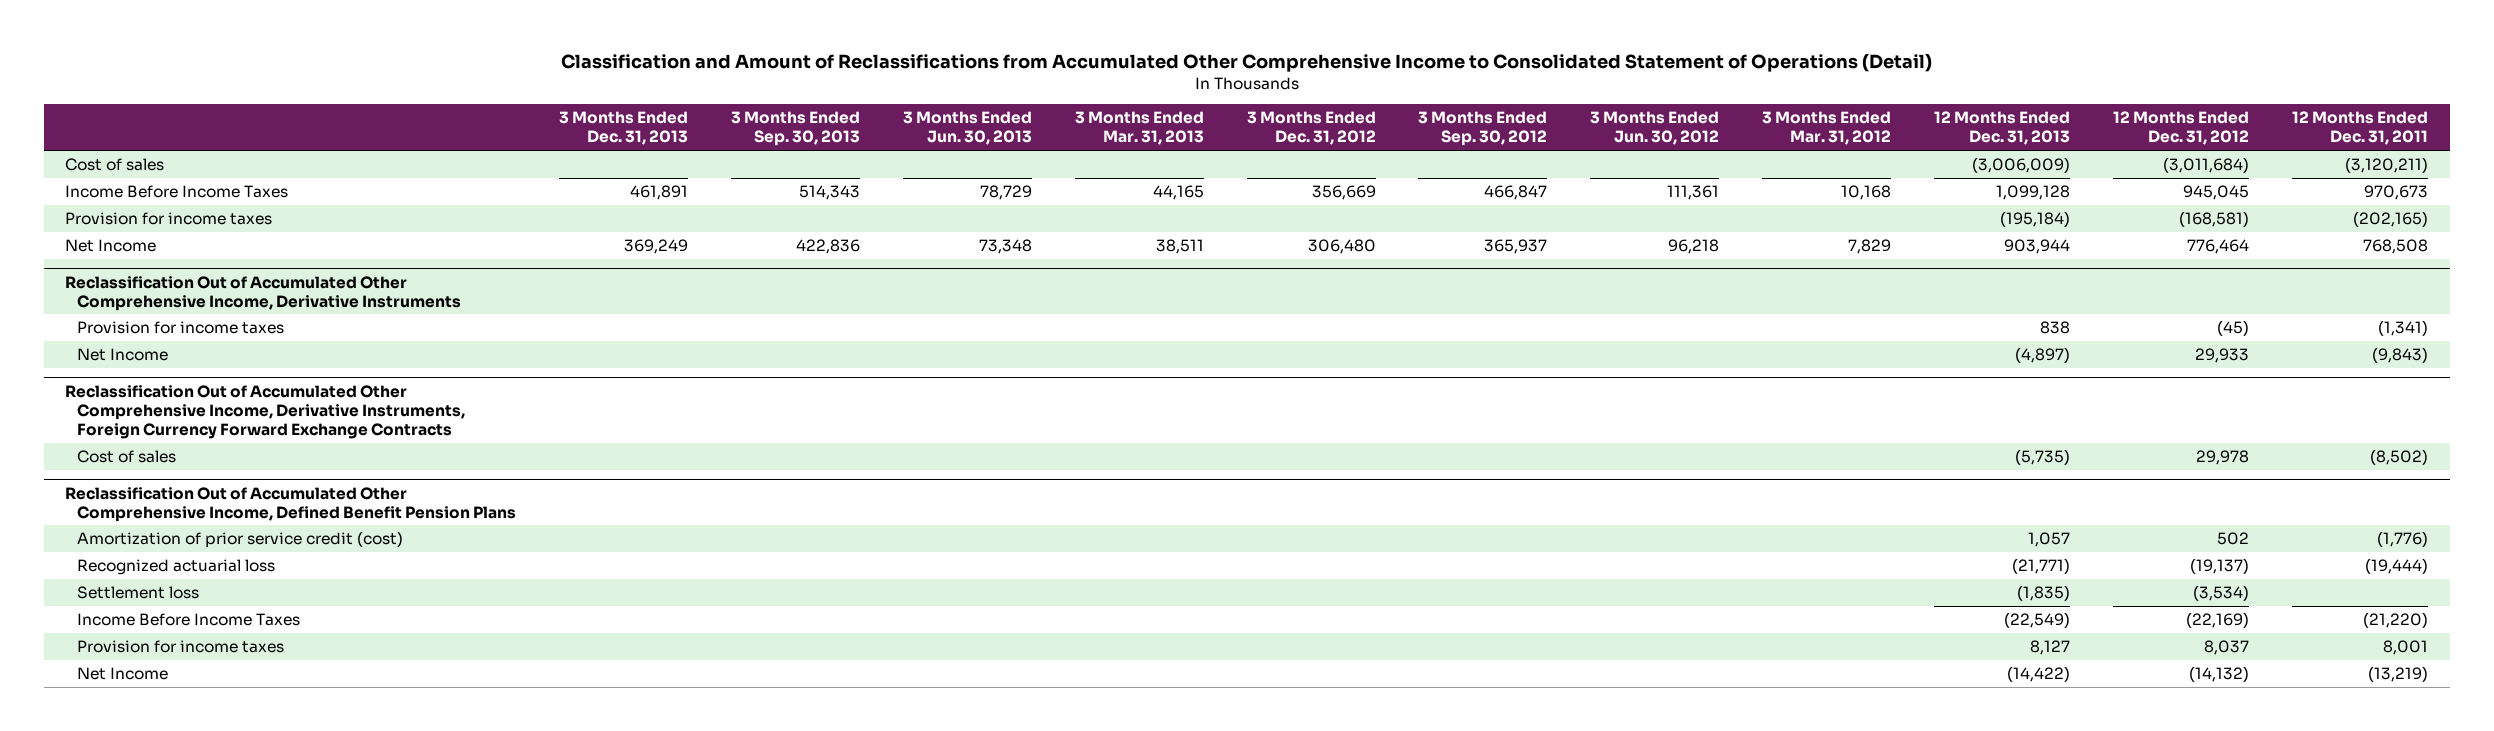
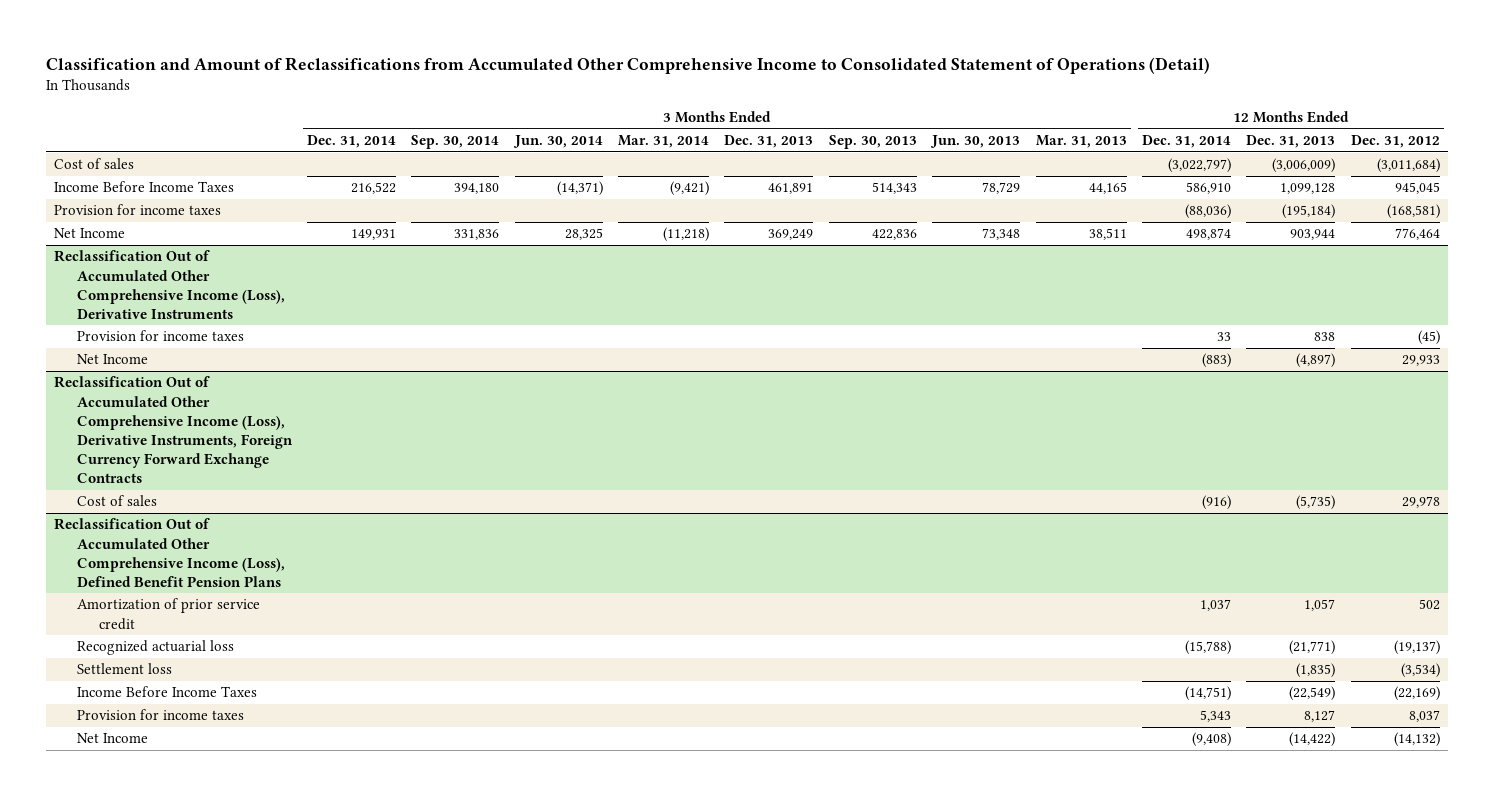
[1246,111,1376,146] 3 Months Ended Dec. 31, 2012 -> none
[1418,111,1548,147] 3 Months Ended Sep. 30, 2012 -> none
[1590,111,1720,146] 3 Months Ended Jun. 30, 2012 -> none
[1762,111,1892,146] 3 Months Ended Mar. 31, 2012 -> none
[2292,111,2429,146] 12 Months Ended Dec. 31, 2011 -> none
none -> [306,134,396,148] Dec. 31, 2014
none -> [411,134,500,149] Sep. 30, 2014
none -> [512,134,603,148] Jun. 30, 2014
none -> [618,134,710,148] Mar. 31, 2014
none -> [1142,134,1232,148] Dec. 31, 2014
[65,275,461,311] Reclassification Out of Accumulated Other Comprehensive Income, Derivative Instruments -> [54,250,285,319] Reclassification Out of Accumulated Other Comprehensive Income (Loss), Derivative Instruments
[65,384,465,439] Reclassification Out of Accumulated Other Comprehensive Income, Derivative Instruments, Foreign Currency Forward Exchange Contracts -> [54,376,293,484] Reclassification Out of Accumulated Other Comprehensive Income (Loss), Derivative Instruments, Foreign Currency Forward Exchange Contracts
[65,486,516,522] Reclassification Out of Accumulated Other Comprehensive Income, Defined Benefit Pension Plans -> [54,518,285,587] Reclassification Out of Accumulated Other Comprehensive Income (Loss), Defined Benefit Pension Plans
[76,531,403,549] Amortization of prior service credit (cost) -> [76,598,260,630] Amortization of prior service credit

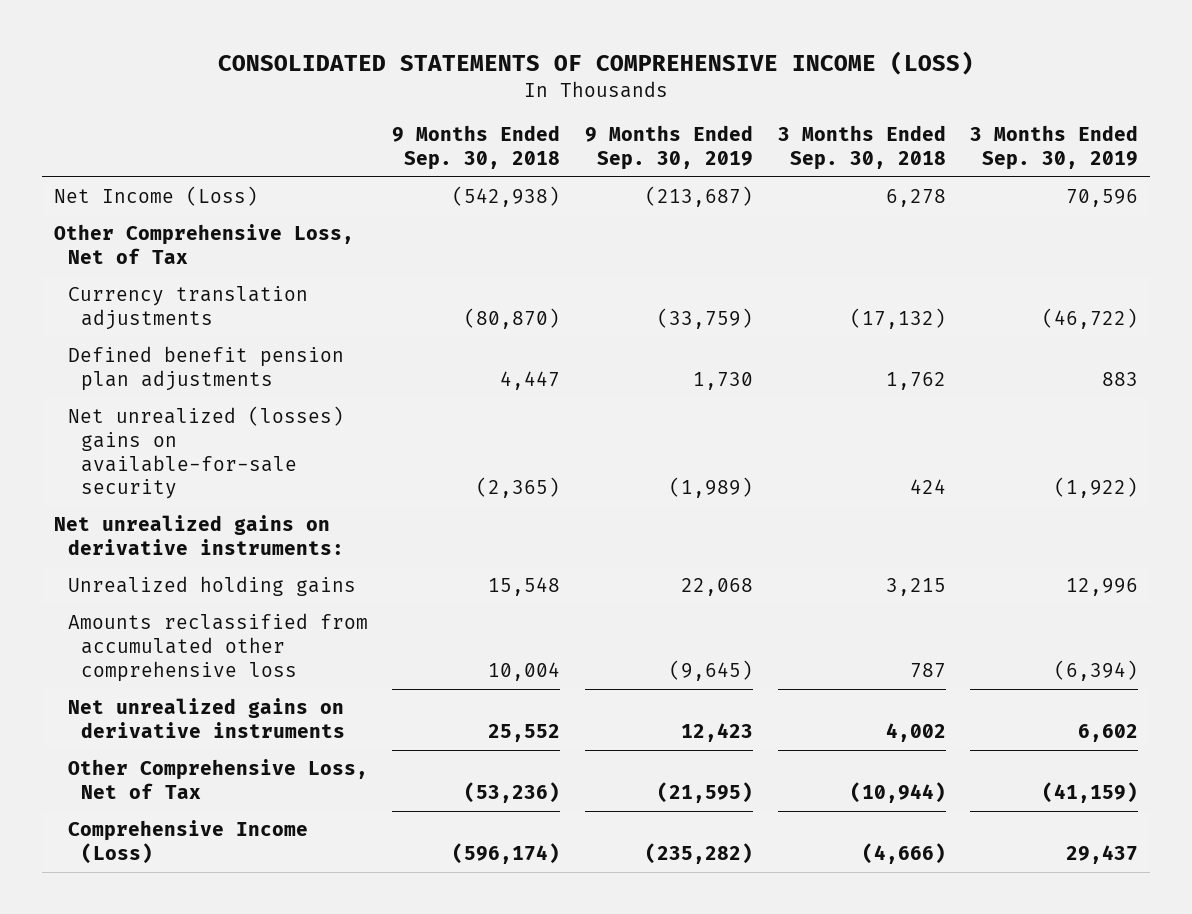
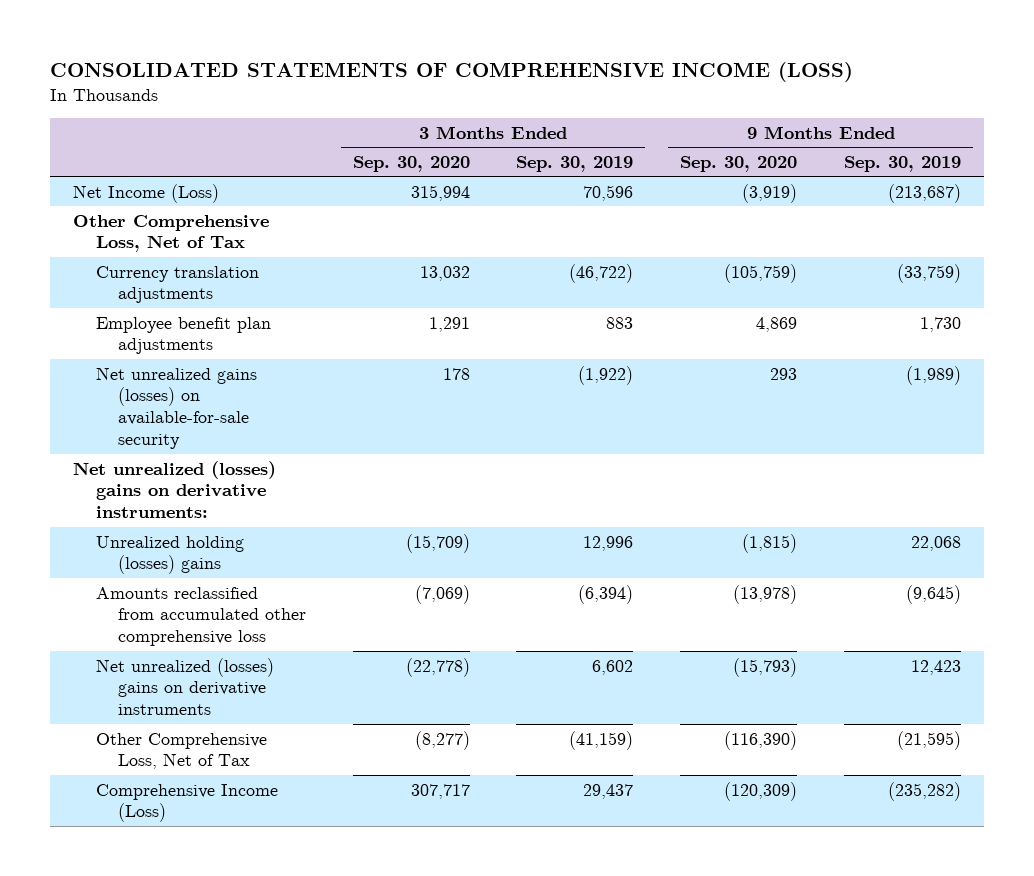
[392,125,561,171] 9 Months Ended Sep. 30, 2018 -> none
[777,125,946,171] 3 Months Ended Sep. 30, 2018 -> none
none -> [352,155,470,172] Sep. 30, 2020
none -> [680,155,798,172] Sep. 30, 2020
[67,346,344,391] Defined benefit pension plan adjustments -> [95,316,271,355] Employee benefit plan adjustments
[67,406,344,500] Net unrealized (losses) gains on available-for-sale security -> [95,366,257,450] Net unrealized gains (losses) on available-for-sale security
[54,515,344,555] Net unrealized gains on derivative instruments: -> [73,460,277,519] Net unrealized (losses) gains on derivative instruments:
[67,576,356,597] Unrealized holding gains -> [95,535,244,575] Unrealized holding (losses) gains
[67,698,346,738] Net unrealized gains on derivative instruments -> [95,657,274,716] Net unrealized (losses) gains on derivative instruments

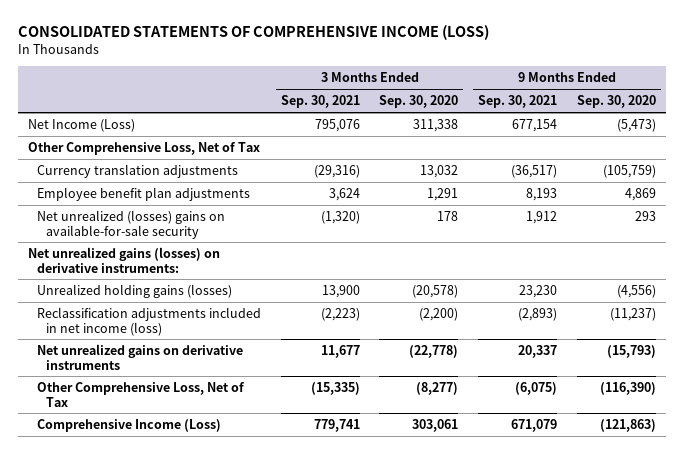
[516,155,634,172] Sep. 30, 2019 -> none
[843,155,961,172] Sep. 30, 2019 -> none
none -> [280,95,360,109] Sep. 30, 2021
none -> [478,95,558,109] Sep. 30, 2021
[410,184,470,201] 315,994 -> [413,118,459,132] 311,338
[742,183,798,203] (3,919) -> [616,118,656,132] (5,473)
[95,586,306,647] Amounts reclassified from accumulated other comprehensive loss -> none
[95,366,257,450] Net unrealized gains (losses) on available-for-sale security -> [37,209,226,239] Net unrealized (losses) gains on available-for-sale security
[73,460,277,519] Net unrealized (losses) gains on derivative instruments: -> [27,246,220,273] Net unrealized gains (losses) on derivative instruments:
[95,535,244,575] Unrealized holding (losses) gains -> [37,283,233,298] Unrealized holding gains (losses)
[405,533,470,553] (15,709) -> [412,284,459,298] (20,578)
[742,533,798,553] (1,815) -> [616,284,656,298] (4,556)
none -> [37,306,262,336] Reclassification adjustments included in net income (loss)
[95,657,274,716] Net unrealized (losses) gains on derivative instruments -> [37,343,244,370] Net unrealized gains on derivative instruments
[410,783,470,799] 307,717 -> [412,418,459,432] 303,061
[724,781,798,801] (120,309) -> [599,418,656,432] (121,863)

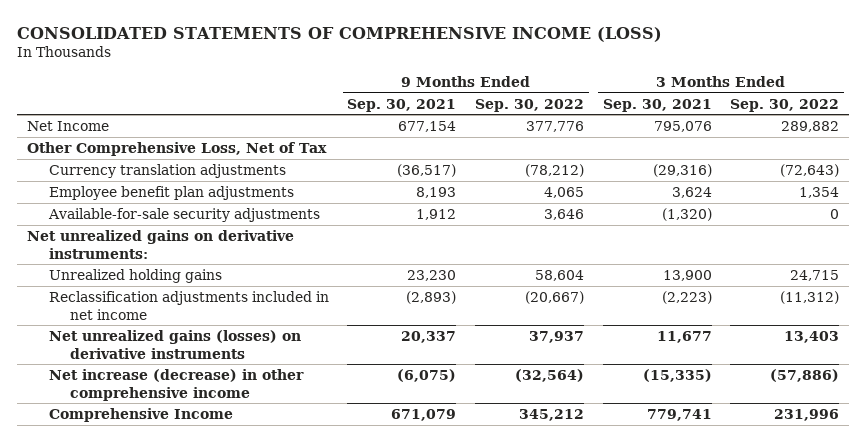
[379,95,459,109] Sep. 30, 2020 -> none
[576,95,656,109] Sep. 30, 2020 -> none
none -> [474,98,584,112] Sep. 30, 2022
none -> [730,98,840,112] Sep. 30, 2022
[27,118,135,132] Net Income (Loss) -> [26,120,109,131] Net Income
[37,209,226,239] Net unrealized (losses) gains on available-for-sale security -> [47,207,320,222] Available-for-sale security adjustments
[27,246,220,273] Net unrealized gains (losses) on derivative instruments: -> [26,229,294,259] Net unrealized gains on derivative instruments:
[37,283,233,298] Unrealized holding gains (losses) -> [48,268,222,283] Unrealized holding gains
[37,306,262,336] Reclassification adjustments included in net income (loss) -> [48,290,329,320] Reclassification adjustments included in net income
[37,343,244,370] Net unrealized gains on derivative instruments -> [48,329,301,359] Net unrealized gains (losses) on derivative instruments
[37,381,246,407] Other Comprehensive Loss, Net of Tax -> [48,368,304,401] Net increase (decrease) in other comprehensive income
[37,418,222,432] Comprehensive Income (Loss) -> [48,407,233,422] Comprehensive Income

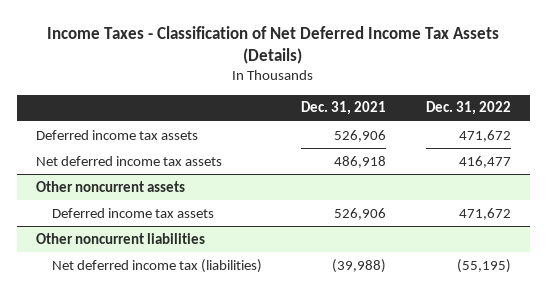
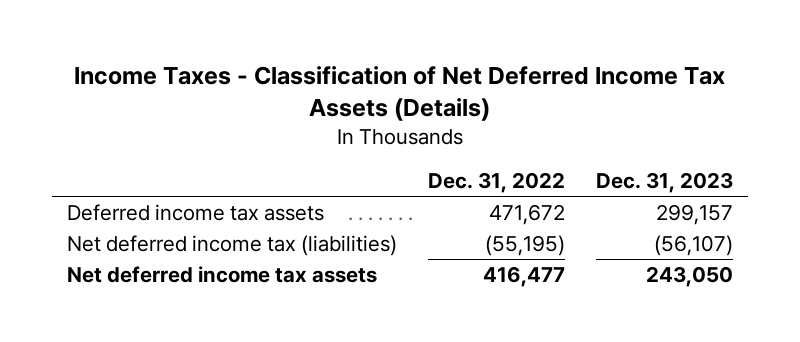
[301,101,387,116] Dec. 31, 2021 -> none
none -> [595,172,733,194] Dec. 31, 2023
[36,180,186,192] Other noncurrent assets -> none
[51,207,214,218] Deferred income tax assets -> none
[36,232,206,244] Other noncurrent liabilities -> none
[36,155,223,166] Net deferred income tax assets -> [67,265,378,283] Net deferred income tax assets

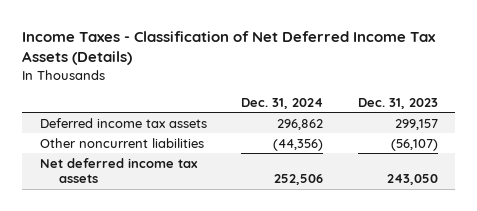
[428,172,566,194] Dec. 31, 2022 -> none
none -> [241,98,324,110] Dec. 31, 2024
[67,234,398,256] Net deferred income tax (liabilities) -> [39,137,204,148] Other noncurrent liabilities

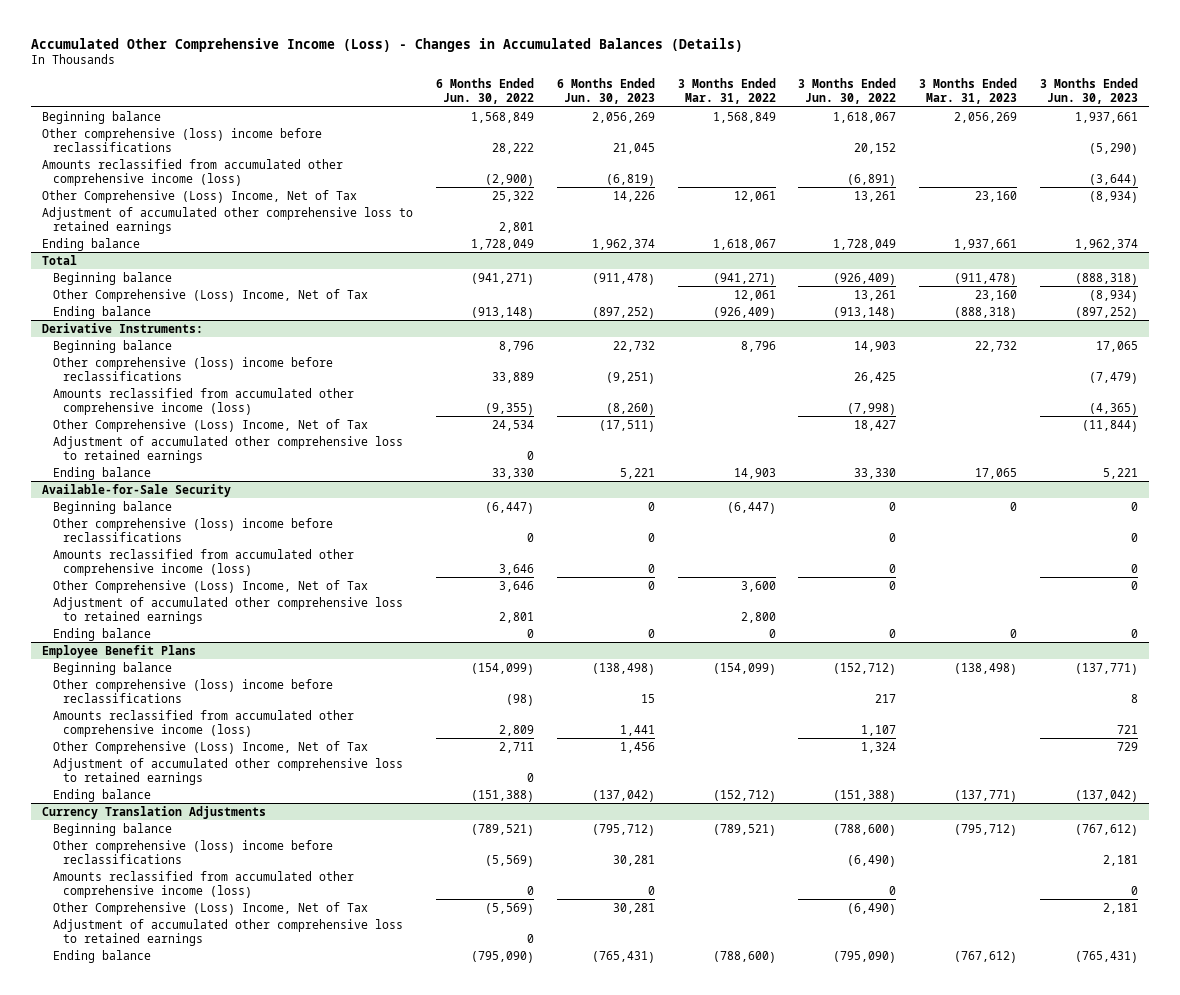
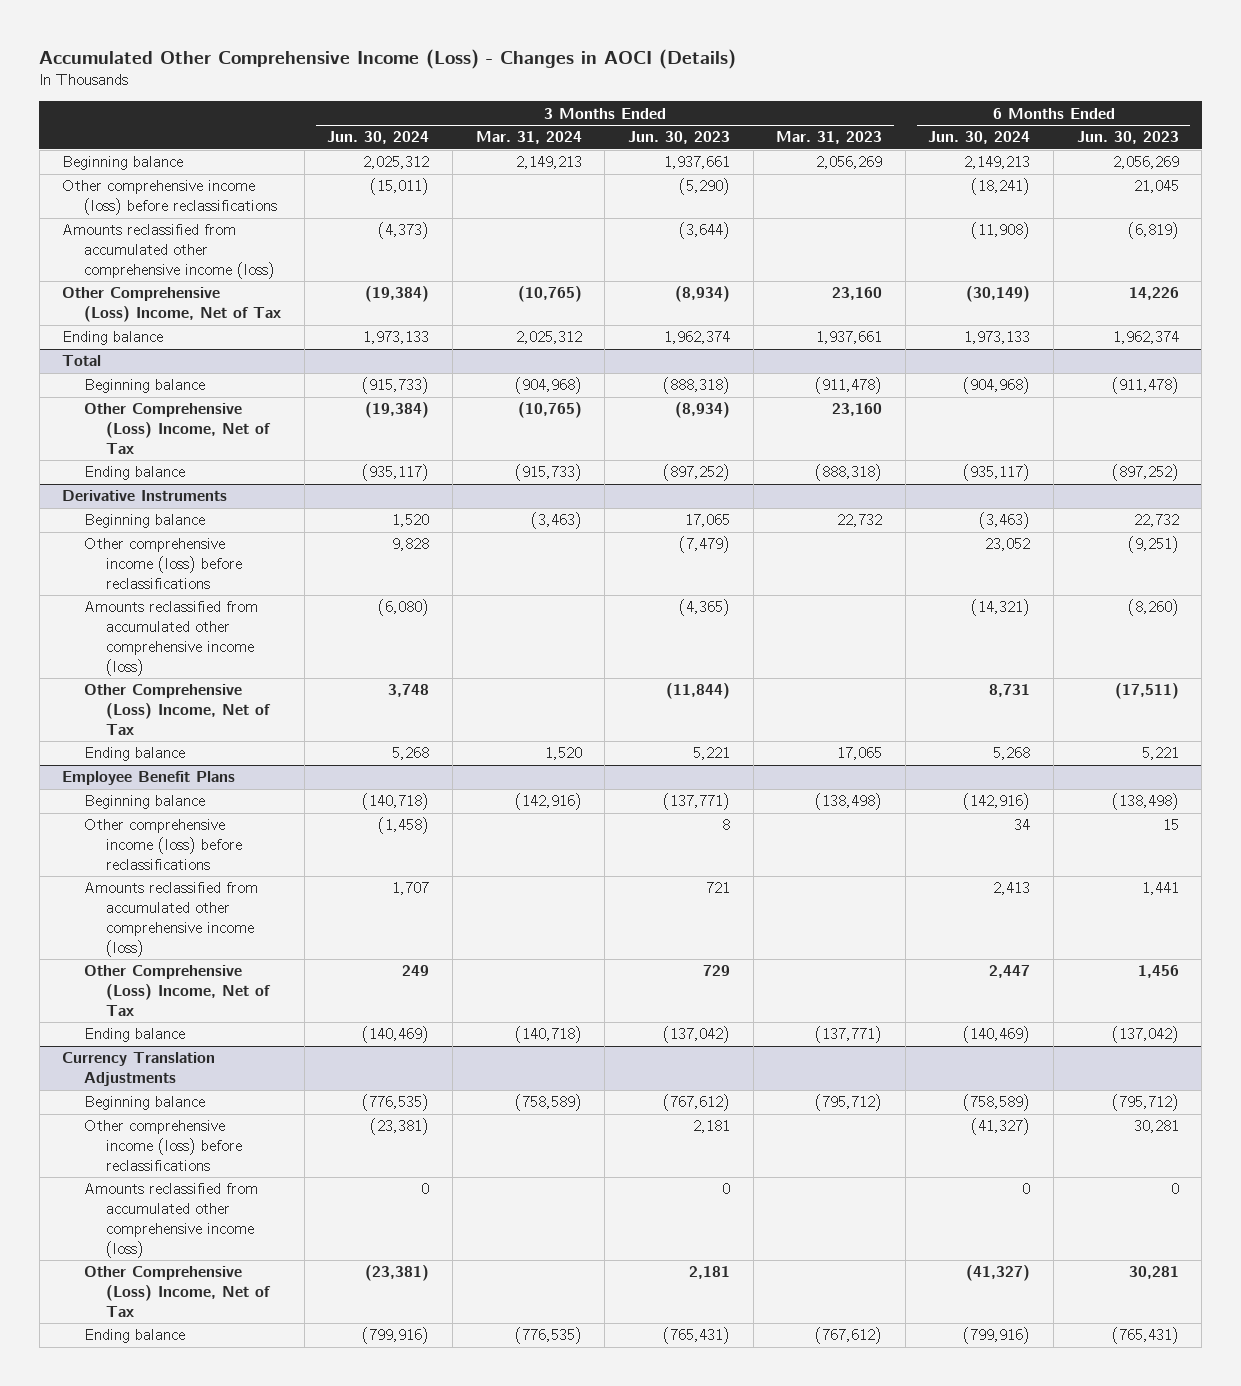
[30,37,743,52] Accumulated Other Comprehensive Income (Loss) - Changes in Accumulated Balances (Details) -> [39,48,737,69] Accumulated Other Comprehensive Income (Loss) - Changes in AOCI (Details)
[436,78,535,105] 6 Months Ended Jun. 30, 2022 -> none
[677,78,776,105] 3 Months Ended Mar. 31, 2022 -> none
[798,78,897,105] 3 Months Ended Jun. 30, 2022 -> none
none -> [327,131,430,145] Jun. 30, 2024
none -> [475,131,582,145] Mar. 31, 2024
none -> [928,131,1031,145] Jun. 30, 2024
[42,127,323,152] Other comprehensive (loss) income before reclassifications -> [62,180,278,216] Other comprehensive income (loss) before reclassifications
[42,206,414,234] Adjustment of accumulated other comprehensive loss to retained earnings -> none
[42,322,204,333] Derivative Instruments: -> [62,490,228,502] Derivative Instruments
[52,356,333,381] Other comprehensive (loss) income before reclassifications -> [84,538,243,589] Other comprehensive income (loss) before reclassifications
[52,435,403,463] Adjustment of accumulated other comprehensive loss to retained earnings -> none
[42,483,232,497] Available-for-Sale Security -> none
[52,500,172,514] Beginning balance -> none
[52,517,333,542] Other comprehensive (loss) income before reclassifications -> none
[52,548,354,576] Amounts reclassified from accumulated other comprehensive income (loss) -> none
[52,579,368,593] Other Comprehensive (Loss) Income, Net of Tax -> none
[52,596,403,624] Adjustment of accumulated other comprehensive loss to retained earnings -> none
[52,627,151,641] Ending balance -> none
[52,678,333,703] Other comprehensive (loss) income before reclassifications -> [84,819,243,870] Other comprehensive income (loss) before reclassifications
[52,757,403,785] Adjustment of accumulated other comprehensive loss to retained earnings -> none
[52,839,333,864] Other comprehensive (loss) income before reclassifications -> [84,1120,243,1171] Other comprehensive income (loss) before reclassifications
[52,918,403,946] Adjustment of accumulated other comprehensive loss to retained earnings -> none

